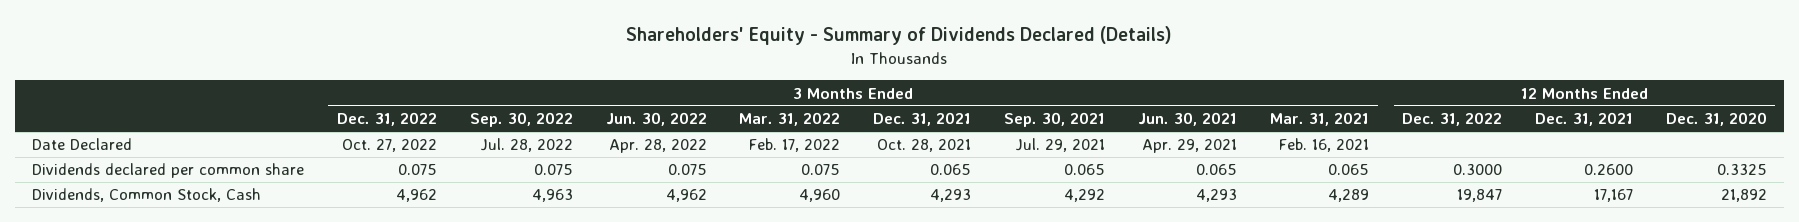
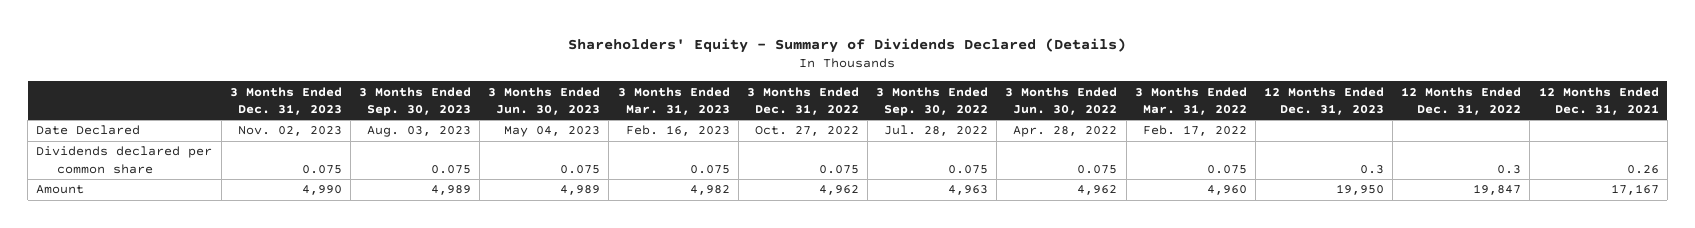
[873,112,972,127] Dec. 31, 2021 -> none
[1004,112,1106,128] Sep. 30, 2021 -> none
[1138,112,1238,127] Jun. 30, 2021 -> none
[1270,112,1370,127] Mar. 31, 2021 -> none
[1666,112,1768,127] Dec. 31, 2020 -> none
none -> [229,86,342,115] 3 Months Ended Dec. 31, 2023
none -> [358,86,471,116] 3 Months Ended Sep. 30, 2023
none -> [488,86,601,115] 3 Months Ended Jun. 30, 2023
none -> [617,86,730,115] 3 Months Ended Mar. 31, 2023
none -> [1263,86,1384,115] 12 Months Ended Dec. 31, 2023
[1453,164,1503,176] 0.3000 -> [1497,164,1522,174] 0.3
[1584,164,1634,176] 0.2600 -> [1626,164,1659,174] 0.26
[31,188,261,203] Dividends, Common Stock, Cash -> [36,185,85,195] Amount

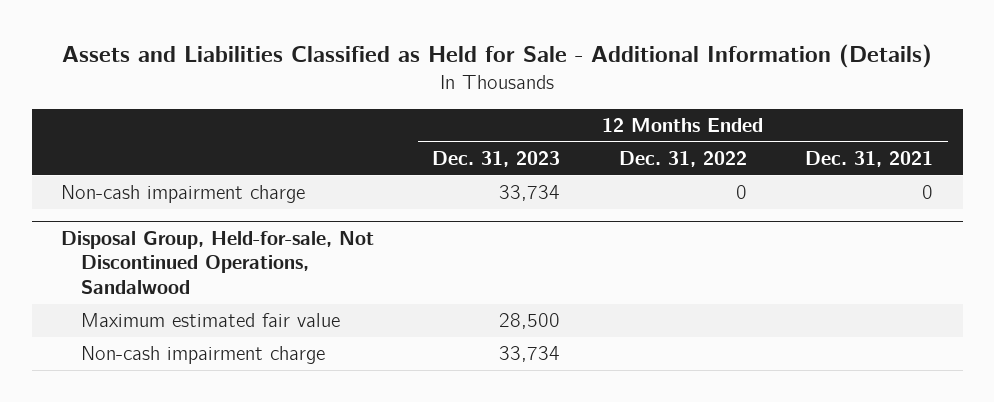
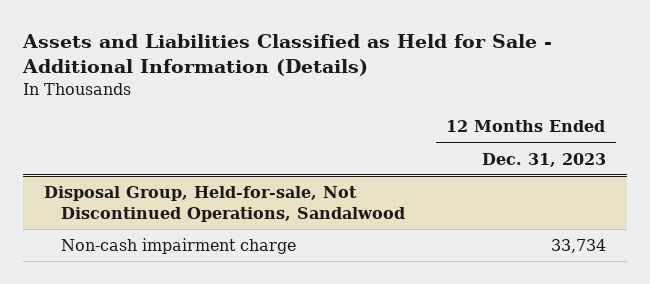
[618,151,747,168] Dec. 31, 2022 -> none
[805,151,934,168] Dec. 31, 2021 -> none
[61,185,306,204] Non-cash impairment charge -> none
[81,313,341,328] Maximum estimated fair value -> none

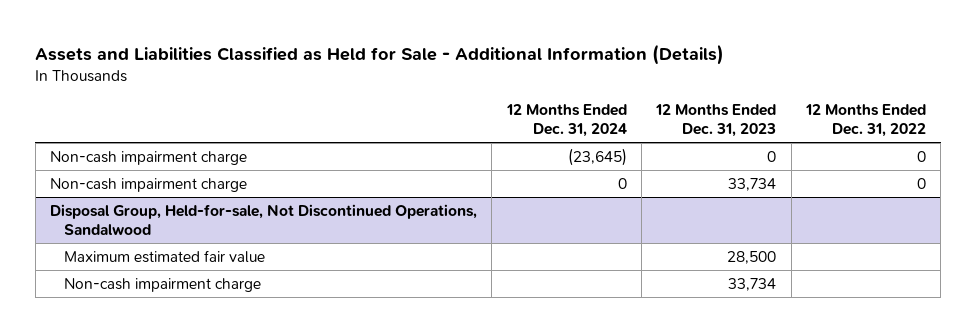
none -> [505,104,627,138] 12 Months Ended Dec. 31, 2024
none -> [805,104,927,138] 12 Months Ended Dec. 31, 2022
none -> [50,150,248,165] Non-cash impairment charge
none -> [50,177,248,192] Non-cash impairment charge
none -> [64,249,266,263] Maximum estimated fair value

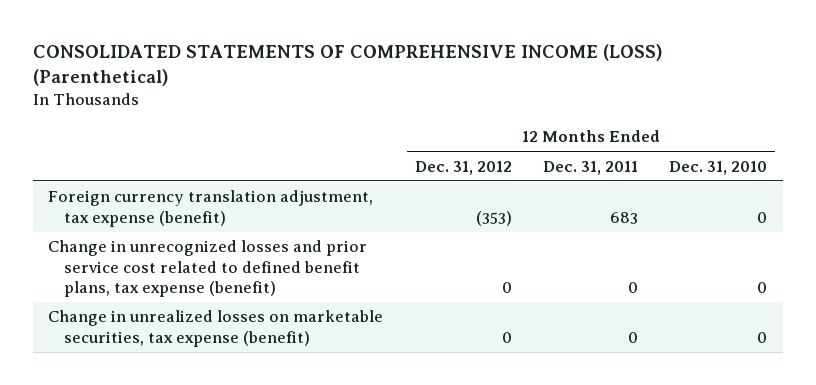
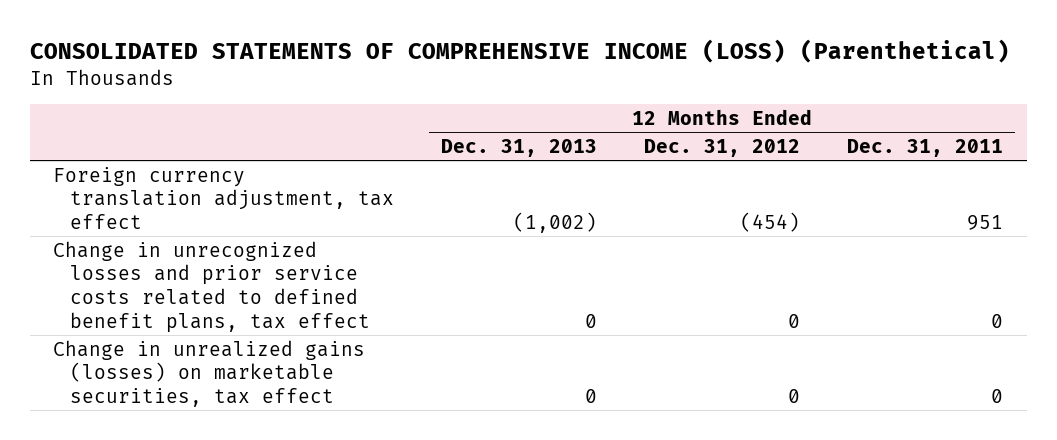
[669,160,768,175] Dec. 31, 2010 -> none
none -> [441,138,598,157] Dec. 31, 2013
[48,190,374,227] Foreign currency translation adjustment, tax expense (benefit) -> [53,166,394,229] Foreign currency translation adjustment, tax effect
[475,210,512,226] (353) -> [740,211,801,232] (454)
[610,211,639,224] 683 -> [967,214,1004,230] 951
[48,240,368,297] Change in unrecognized losses and prior service cost related to defined benefit plans, tax expense (benefit) -> [53,240,370,333] Change in unrecognized losses and prior service costs related to defined benefit plans, tax effect
[48,310,384,347] Change in unrealized losses on marketable securities, tax expense (benefit) -> [53,339,366,407] Change in unrealized gains (losses) on marketable securities, tax effect

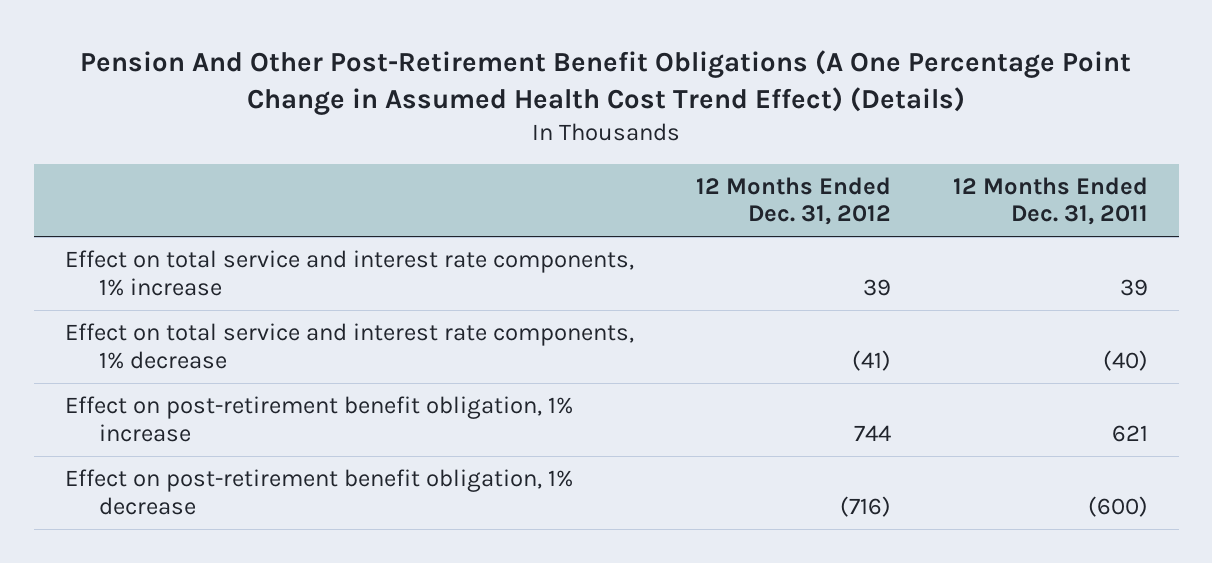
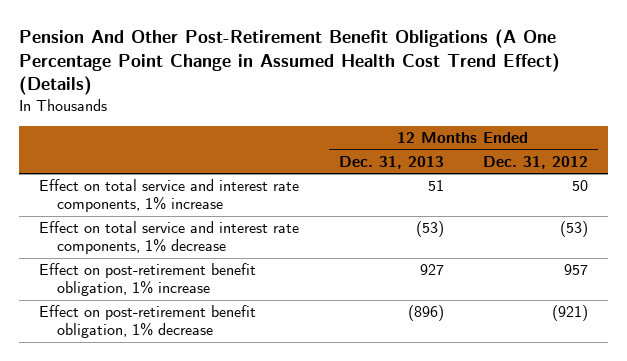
[952,176,1148,226] 12 Months Ended Dec. 31, 2011 -> none
none -> [338,155,444,169] Dec. 31, 2013
[862,278,891,296] 39 -> [572,180,589,192] 50
[851,349,891,371] (41) -> [560,221,589,238] (53)
[853,424,891,441] 744 -> [564,264,589,276] 957
[839,495,891,517] (716) -> [552,305,589,322] (921)

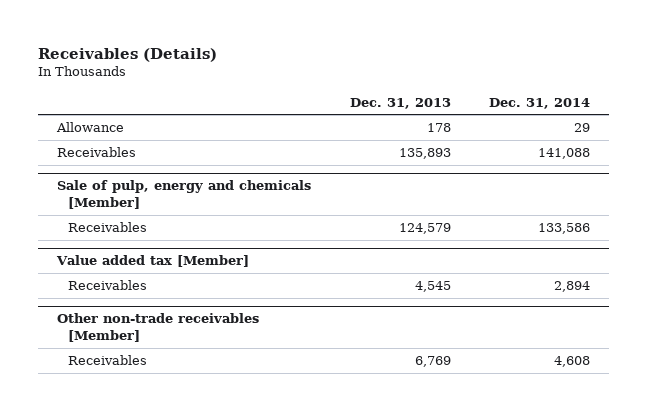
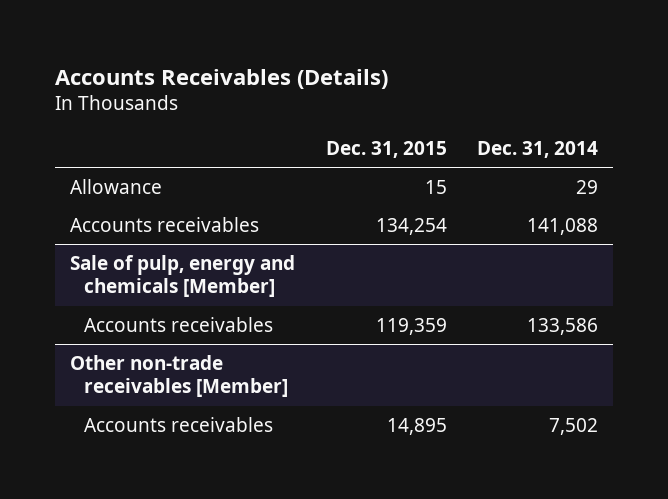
[38,47,218,62] Receivables (Details) -> [55,68,389,89] Accounts Receivables (Details)
[349,97,451,109] Dec. 31, 2013 -> none
none -> [325,141,447,159] Dec. 31, 2015
[57,147,137,158] Receivables -> [70,216,260,232] Accounts receivables
[56,255,250,268] Value added tax [Member] -> none
[68,280,148,291] Receivables -> none
[68,222,148,233] Receivables -> [84,316,274,332] Accounts receivables
[68,355,148,366] Receivables -> [84,416,274,432] Accounts receivables
[554,356,591,368] 4,608 -> [549,417,599,435] 7,502

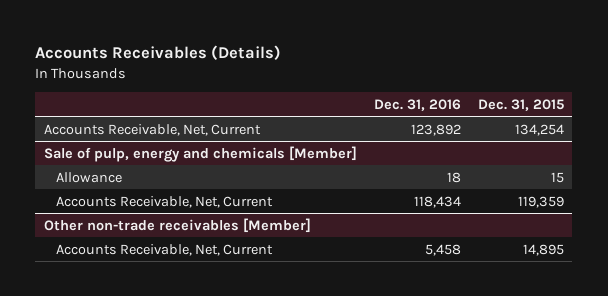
[477,141,599,159] Dec. 31, 2014 -> none
none -> [373,98,461,111] Dec. 31, 2016
[70,178,163,194] Allowance -> none
[70,216,260,232] Accounts receivables -> [43,123,261,136] Accounts Receivable, Net, Current
none -> [56,171,123,183] Allowance
[84,316,274,332] Accounts receivables -> [56,195,274,208] Accounts Receivable, Net, Current
[84,416,274,432] Accounts receivables -> [56,243,274,256] Accounts Receivable, Net, Current

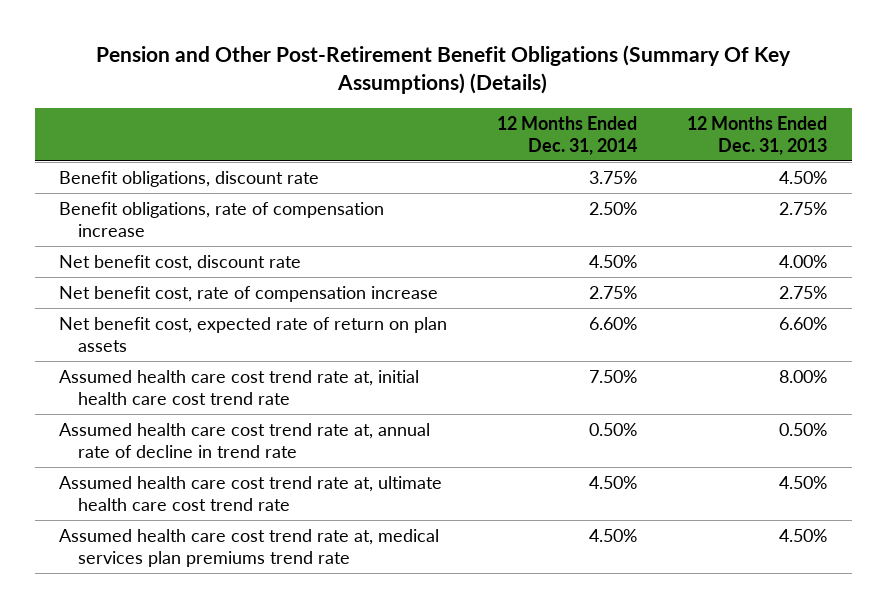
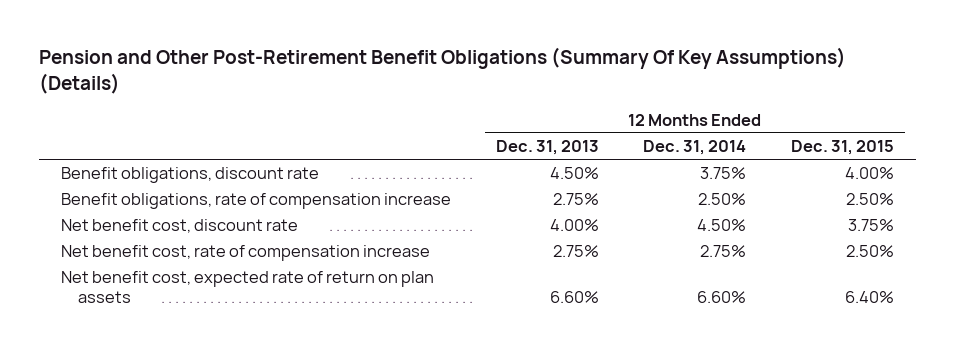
none -> [790,139,894,155] Dec. 31, 2015
[59,370,420,405] Assumed health care cost trend rate at, initial health care cost trend rate -> none
[59,423,431,458] Assumed health care cost trend rate at, annual rate of decline in trend rate -> none
[59,476,443,511] Assumed health care cost trend rate at, ultimate health care cost trend rate -> none
[59,529,440,567] Assumed health care cost trend rate at, medical services plan premiums trend rate -> none

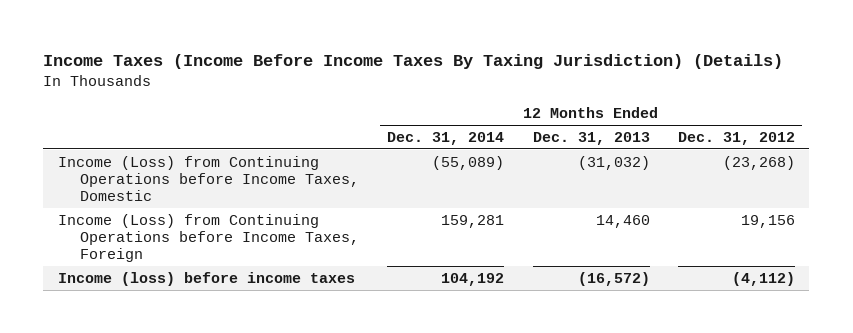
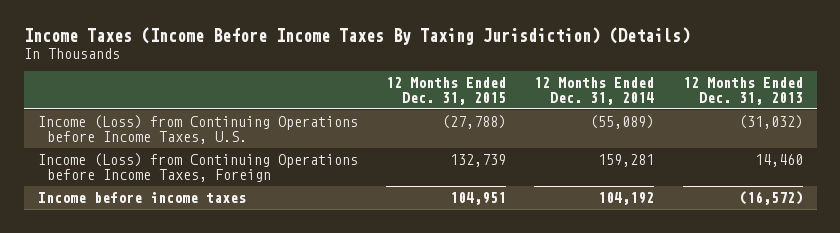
[678,131,796,145] Dec. 31, 2012 -> none
none -> [386,77,507,106] 12 Months Ended Dec. 31, 2015
[57,155,359,202] Income (Loss) from Continuing Operations before Income Taxes, Domestic -> [37,114,358,144] Income (Loss) from Continuing Operations before Income Taxes, U.S.
[57,271,355,286] Income (loss) before income taxes -> [37,191,246,203] Income before income taxes

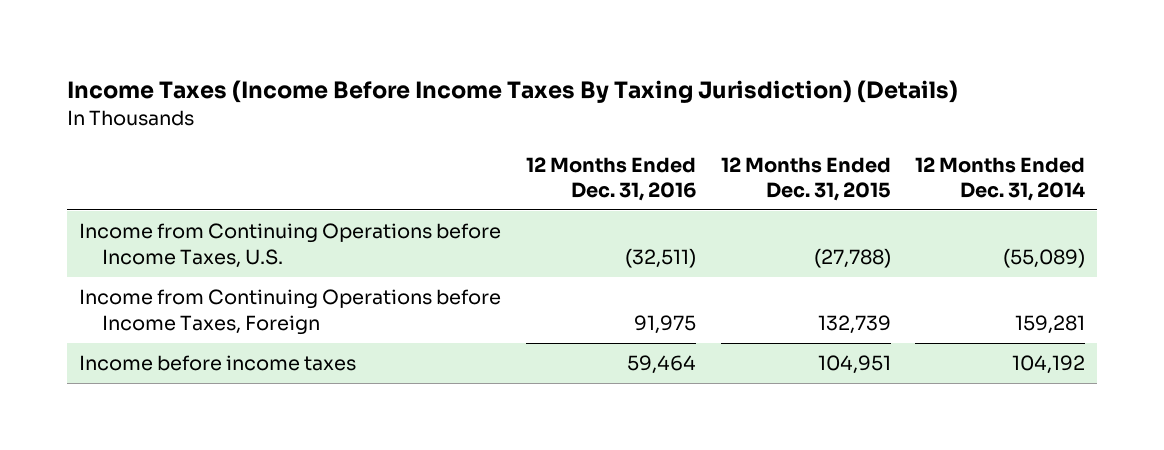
[682,77,803,106] 12 Months Ended Dec. 31, 2013 -> none
none -> [525,156,696,201] 12 Months Ended Dec. 31, 2016
[37,114,358,144] Income (Loss) from Continuing Operations before Income Taxes, U.S. -> [79,223,502,268] Income from Continuing Operations before Income Taxes, U.S.
[37,152,358,182] Income (Loss) from Continuing Operations before Income Taxes, Foreign -> [79,289,502,335] Income from Continuing Operations before Income Taxes, Foreign

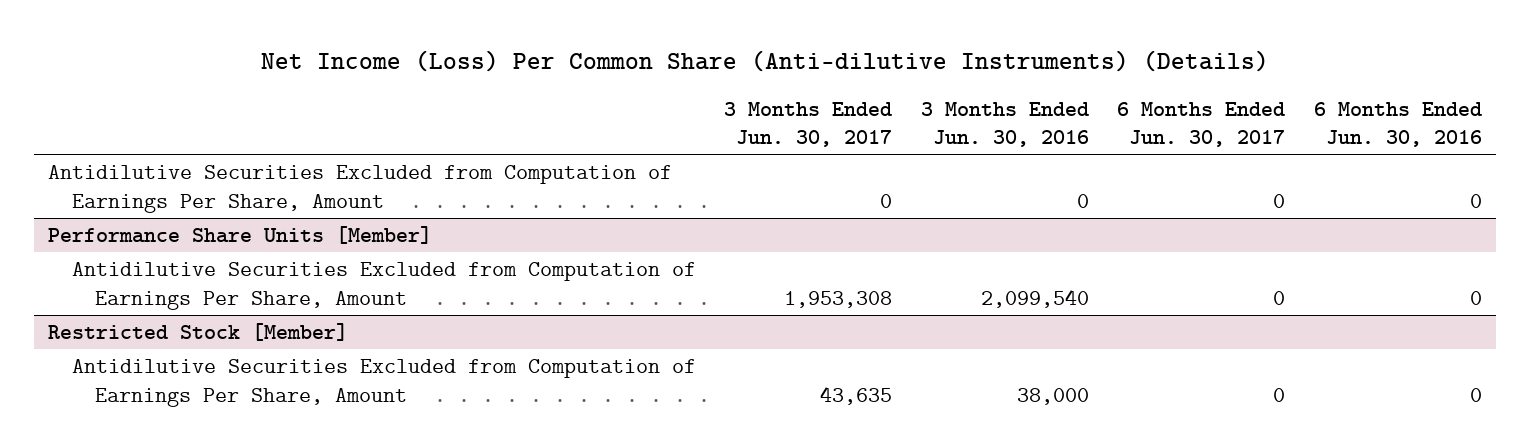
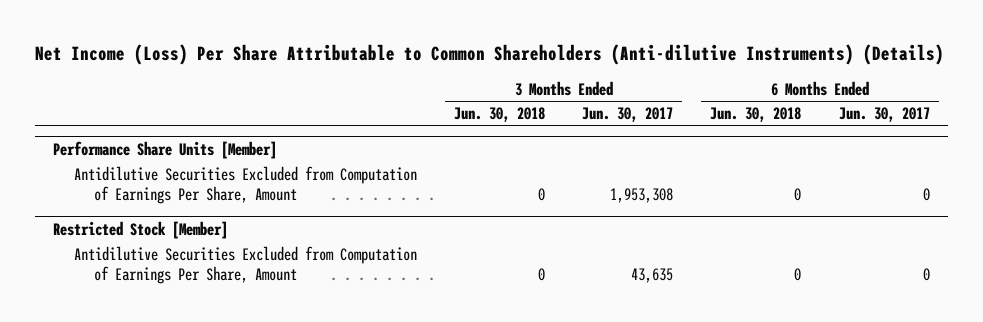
[260,49,1269,72] Net Income (Loss) Per Common Share (Anti-dilutive Instruments) (Details) -> [34,44,944,66] Net Income (Loss) Per Share Attributable to Common Shareholders (Anti-dilutive Instruments) (Details)
[920,101,1089,148] 3 Months Ended Jun. 30, 2016 -> none
[1313,101,1482,148] 6 Months Ended Jun. 30, 2016 -> none
none -> [453,107,545,123] Jun. 30, 2018
none -> [710,107,802,123] Jun. 30, 2018
[47,164,672,213] Antidilutive Securities Excluded from Computation of Earnings Per Share, Amount -> none

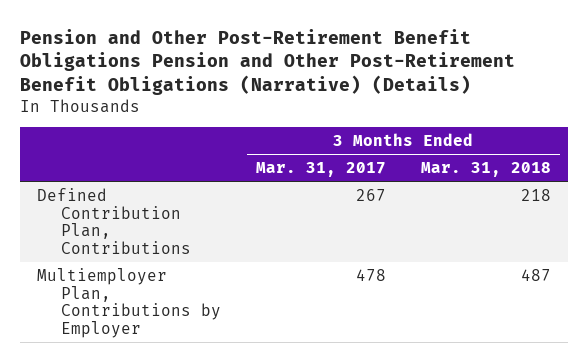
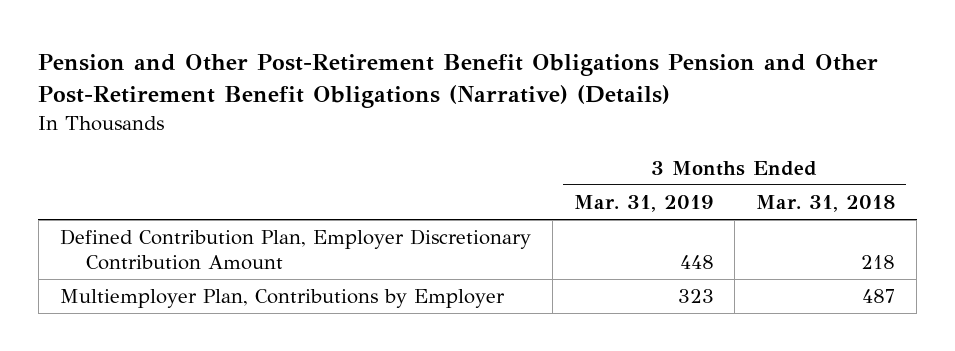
[255,161,386,177] Mar. 31, 2017 -> none
none -> [573,195,714,213] Mar. 31, 2019
[37,187,192,254] Defined Contribution Plan, Contributions -> [59,229,531,271] Defined Contribution Plan, Employer Discretionary Contribution Amount

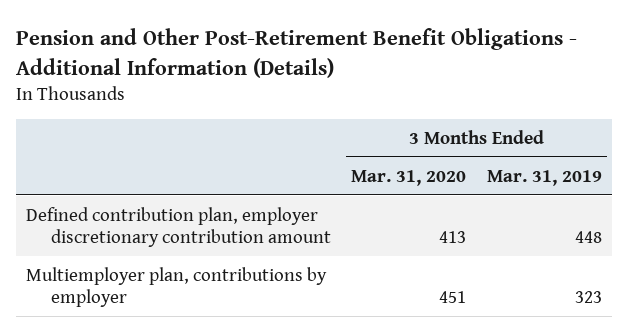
[38,54,879,109] Pension and Other Post-Retirement Benefit Obligations Pension and Other Post-Retirement Benefit Obligations (Narrative) (Details) -> [15,28,577,78] Pension and Other Post-Retirement Benefit Obligations - Additional Information (Details)
[756,195,896,213] Mar. 31, 2018 -> none
none -> [351,169,467,186] Mar. 31, 2020
[59,229,531,271] Defined Contribution Plan, Employer Discretionary Contribution Amount -> [25,206,331,248] Defined contribution plan, employer discretionary contribution amount
[59,289,505,309] Multiemployer Plan, Contributions by Employer -> [25,266,327,308] Multiemployer plan, contributions by employer

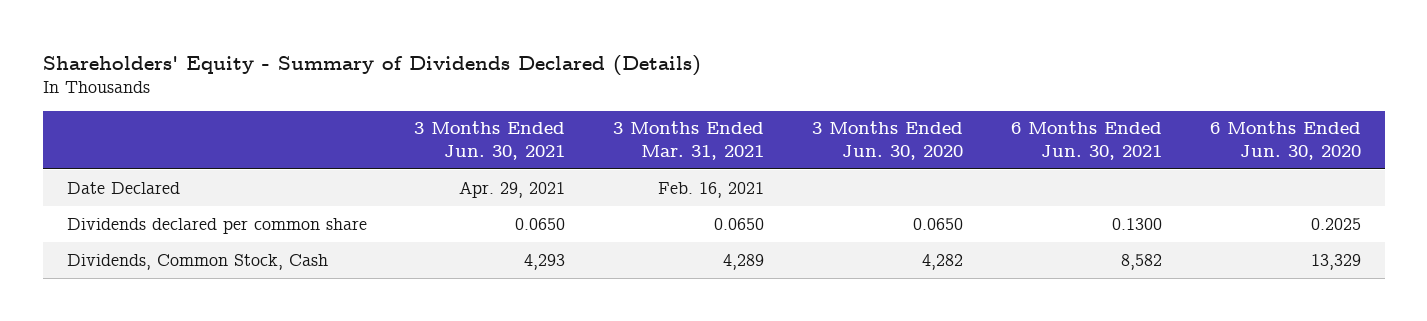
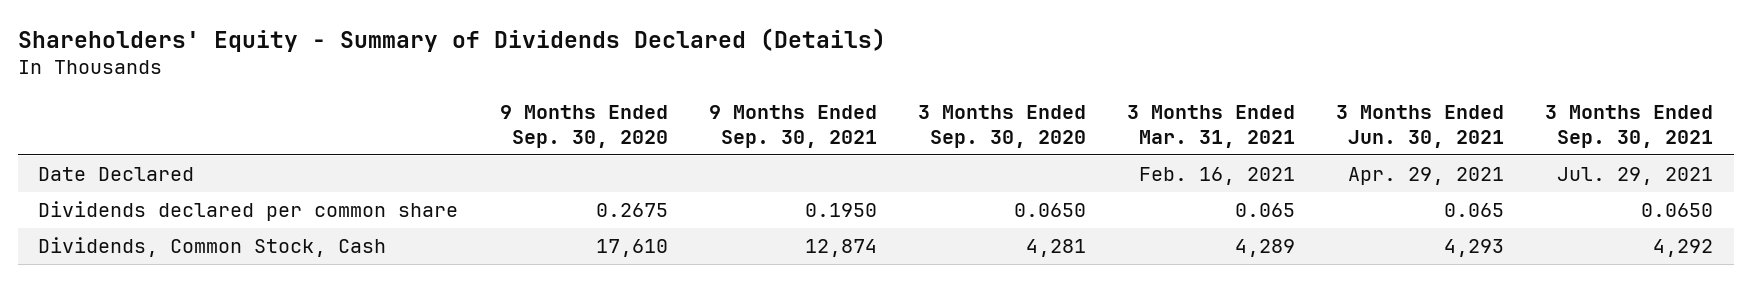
[812,121,964,160] 3 Months Ended Jun. 30, 2020 -> none
[1010,121,1162,160] 6 Months Ended Jun. 30, 2021 -> none
[1209,121,1361,160] 6 Months Ended Jun. 30, 2020 -> none
none -> [499,104,668,148] 9 Months Ended Sep. 30, 2020
none -> [708,104,877,148] 9 Months Ended Sep. 30, 2021
none -> [917,104,1086,148] 3 Months Ended Sep. 30, 2020
none -> [1545,104,1714,148] 3 Months Ended Sep. 30, 2021
[515,217,566,230] 0.0650 -> [1444,203,1505,218] 0.065
[714,217,765,230] 0.0650 -> [1235,203,1296,218] 0.065

